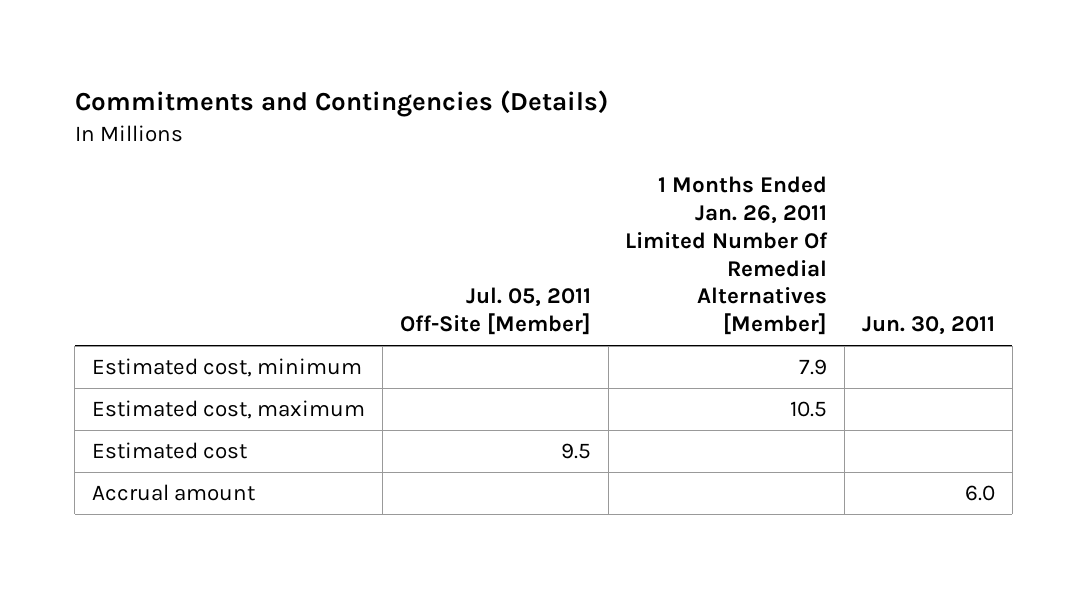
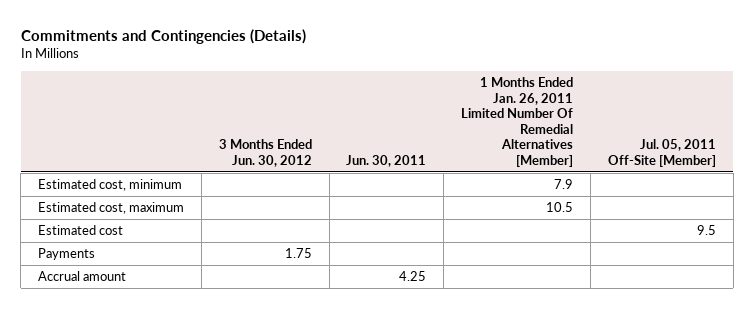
none -> [218,139,312,167] 3 Months Ended Jun. 30, 2012
none -> [38,248,96,261] Payments
[964,485,995,502] 6.0 -> [399,271,427,282] 4.25

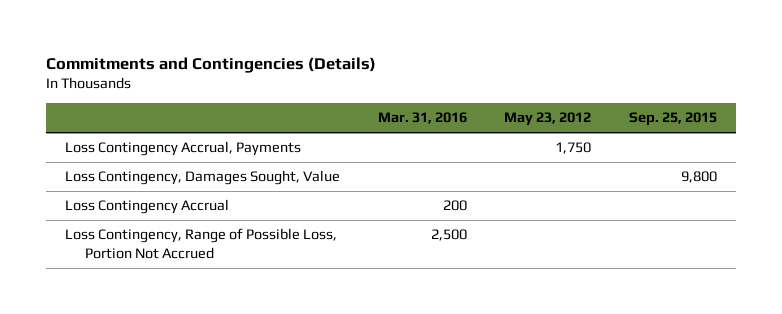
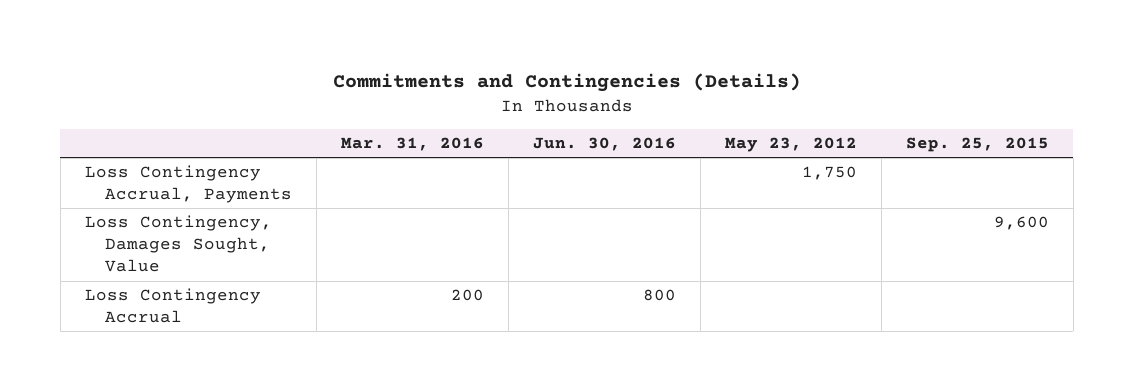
none -> [533,137,677,152] Jun. 30, 2016
[681,171,718,184] 9,800 -> [993,216,1049,231] 9,600
[64,228,337,259] Loss Contingency, Range of Possible Loss, Portion Not Accrued -> none

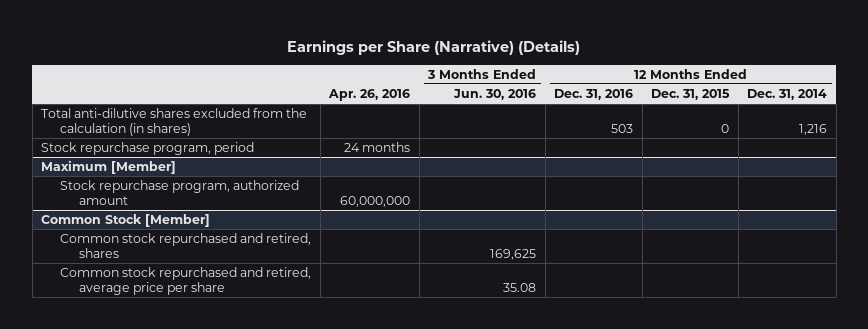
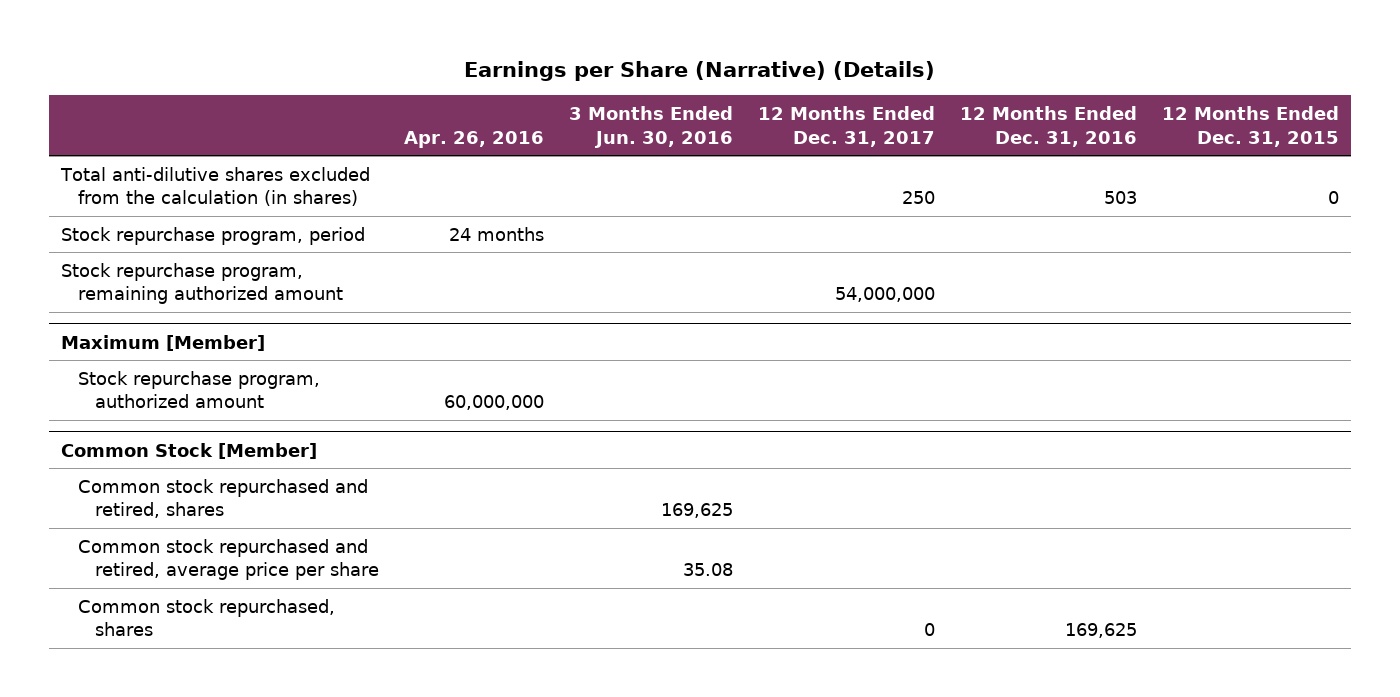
[747,88,828,100] Dec. 31, 2014 -> none
none -> [758,106,936,147] 12 Months Ended Dec. 31, 2017
none -> [61,262,344,305] Stock repurchase program, remaining authorized amount
none -> [78,598,336,637] Common stock repurchased, shares

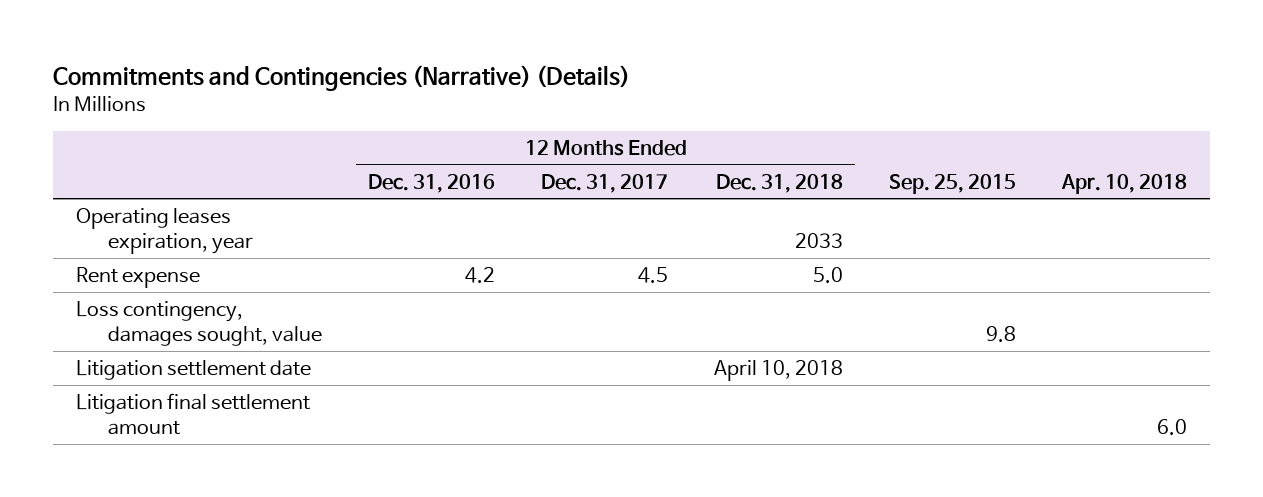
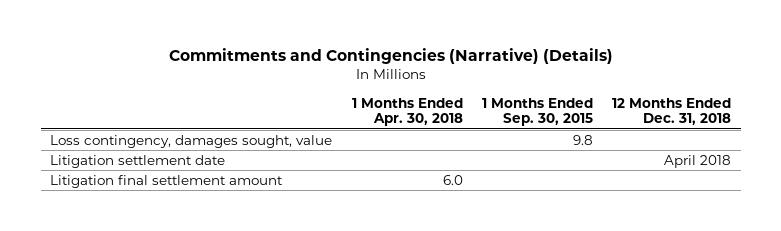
[368,173,496,193] Dec. 31, 2016 -> none
[541,173,669,193] Dec. 31, 2017 -> none
[889,173,1017,194] Sep. 25, 2015 -> none
[1061,173,1188,194] Apr. 10, 2018 -> none
none -> [351,97,463,127] 1 Months Ended Apr. 30, 2018
none -> [481,97,593,127] 1 Months Ended Sep. 30, 2015
[75,207,254,255] Operating leases expiration, year -> none
[75,266,200,288] Rent expense -> none
[714,359,844,381] April 10, 2018 -> [664,154,732,168] April 2018

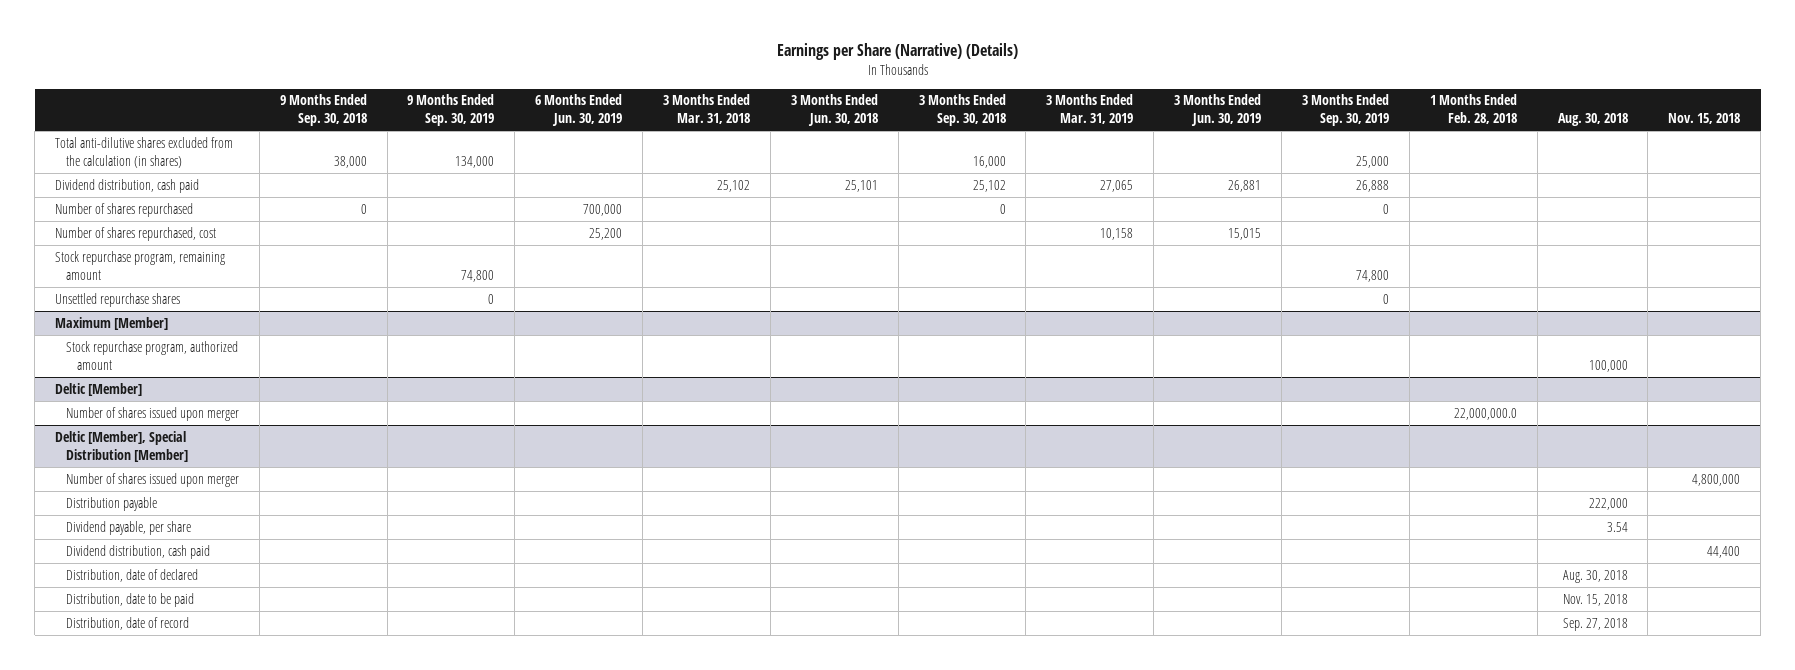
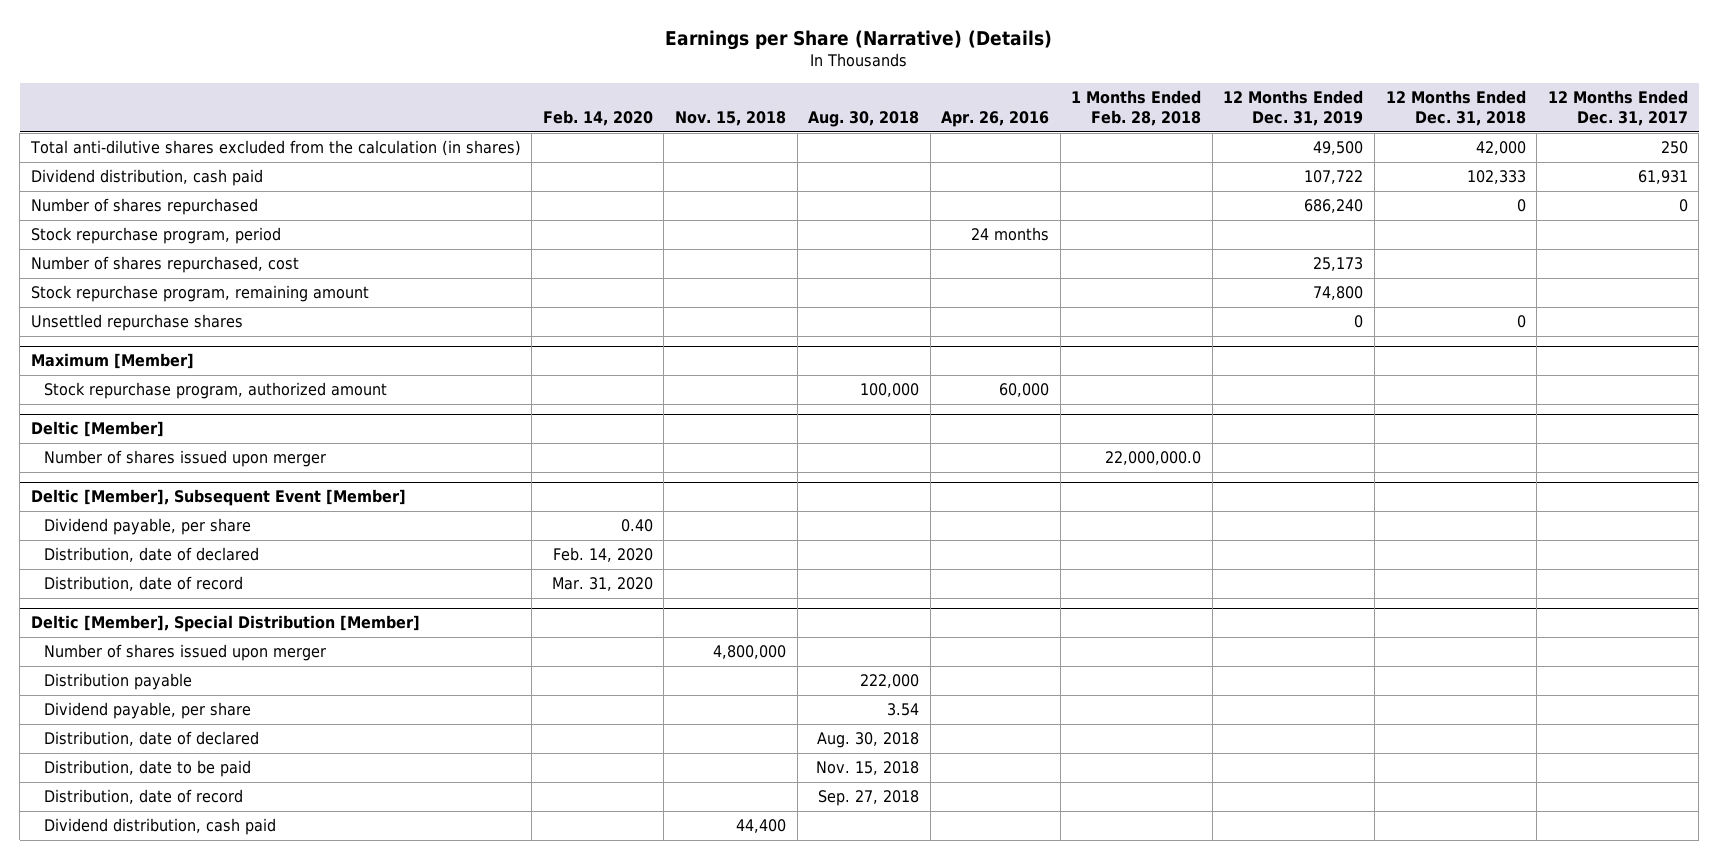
[279,94,367,127] 9 Months Ended Sep. 30, 2018 -> none
[407,94,495,127] 9 Months Ended Sep. 30, 2019 -> none
[535,94,623,127] 6 Months Ended Jun. 30, 2019 -> none
[662,94,750,125] 3 Months Ended Mar. 31, 2018 -> none
[790,94,878,127] 3 Months Ended Jun. 30, 2018 -> none
[918,94,1006,127] 3 Months Ended Sep. 30, 2018 -> none
[1046,94,1134,125] 3 Months Ended Mar. 31, 2019 -> none
[1174,94,1262,127] 3 Months Ended Jun. 30, 2019 -> none
[1301,94,1389,127] 3 Months Ended Sep. 30, 2019 -> none
none -> [542,110,653,127] Feb. 14, 2020
none -> [941,111,1050,128] Apr. 26, 2016
none -> [1223,89,1364,127] 12 Months Ended Dec. 31, 2019
none -> [1385,89,1526,127] 12 Months Ended Dec. 31, 2018
none -> [1547,89,1688,127] 12 Months Ended Dec. 31, 2017
none -> [30,227,281,245] Stock repurchase program, period
none -> [30,489,406,507] Deltic [Member], Subsequent Event [Member]
none -> [44,518,252,536] Dividend payable, per share
none -> [44,547,260,563] Distribution, date of declared
none -> [44,576,244,592] Distribution, date of record
[65,544,210,559] Dividend distribution, cash paid -> [44,818,277,836] Dividend distribution, cash paid

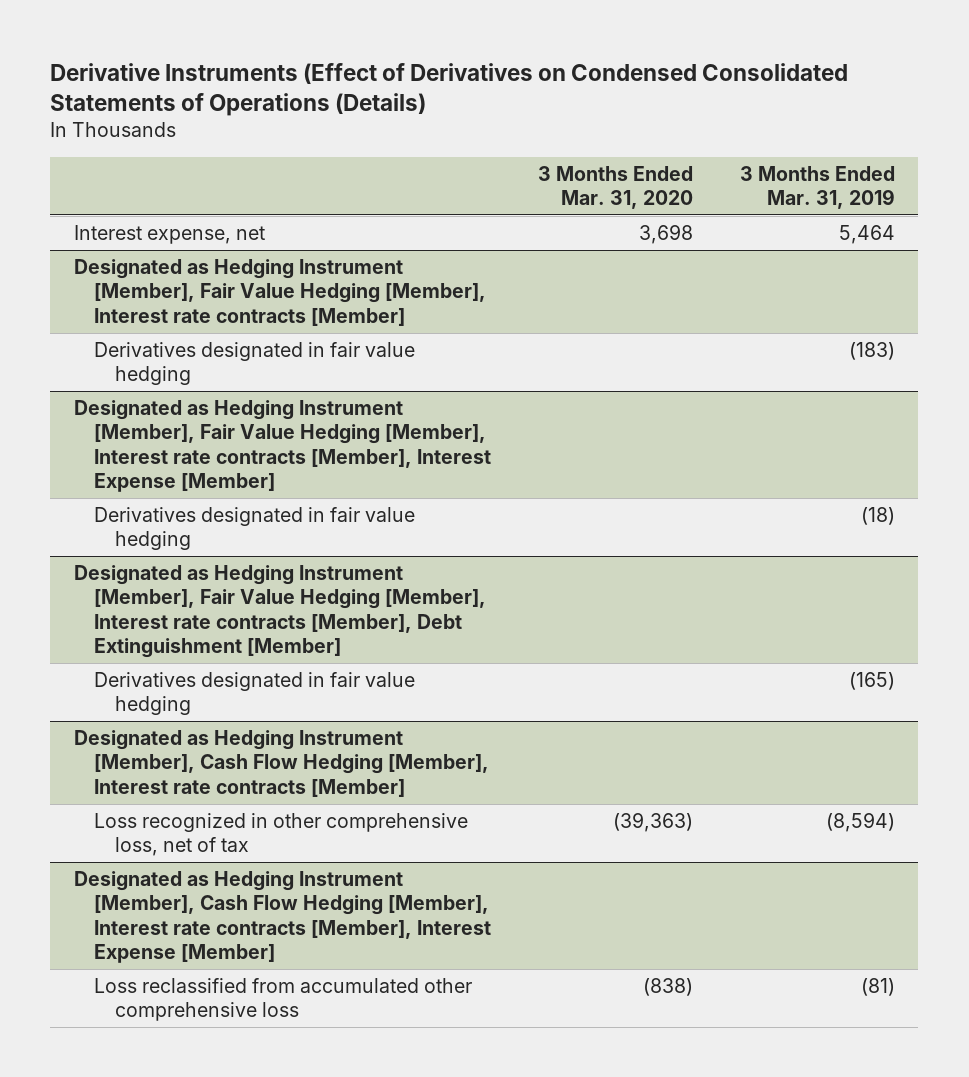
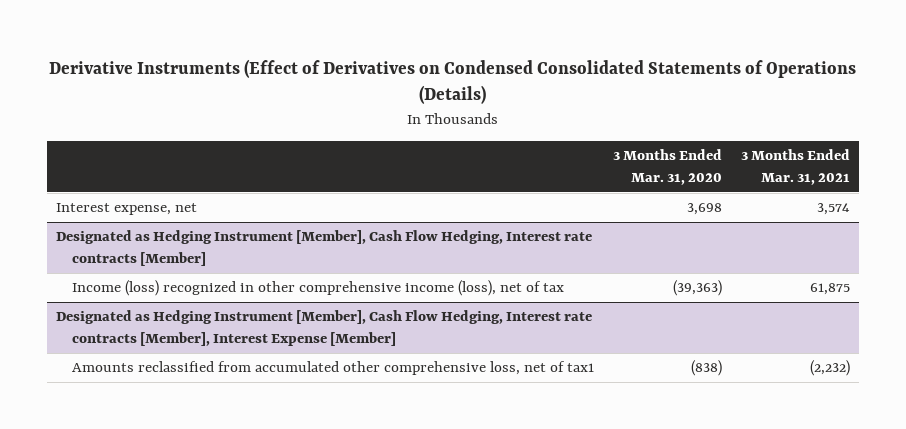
[739,165,895,209] 3 Months Ended Mar. 31, 2019 -> none
none -> [740,149,850,186] 3 Months Ended Mar. 31, 2021
[73,259,487,326] Designated as Hedging Instrument [Member], Fair Value Hedging [Member], Interest rate contracts [Member] -> none
[94,342,416,386] Derivatives designated in fair value hedging -> none
[73,400,492,493] Designated as Hedging Instrument [Member], Fair Value Hedging [Member], Interest rate contracts [Member], Interest Expense [Member] -> none
[94,507,416,551] Derivatives designated in fair value hedging -> none
[73,565,487,659] Designated as Hedging Instrument [Member], Fair Value Hedging [Member], Interest rate contracts [Member], Debt Extinguishment [Member] -> none
[94,672,416,716] Derivatives designated in fair value hedging -> none
[73,730,490,797] Designated as Hedging Instrument [Member], Cash Flow Hedging [Member], Interest rate contracts [Member] -> [56,230,593,267] Designated as Hedging Instrument [Member], Cash Flow Hedging, Interest rate contracts [Member]
[94,813,469,857] Loss recognized in other comprehensive loss, net of tax -> [72,280,565,297] Income (loss) recognized in other comprehensive income (loss), net of tax
[73,871,492,964] Designated as Hedging Instrument [Member], Cash Flow Hedging [Member], Interest rate contracts [Member], Interest Expense [Member] -> [56,310,593,347] Designated as Hedging Instrument [Member], Cash Flow Hedging, Interest rate contracts [Member], Interest Expense [Member]
[94,978,473,1022] Loss reclassified from accumulated other comprehensive loss -> [72,361,595,376] Amounts reclassified from accumulated other comprehensive loss, net of tax1

